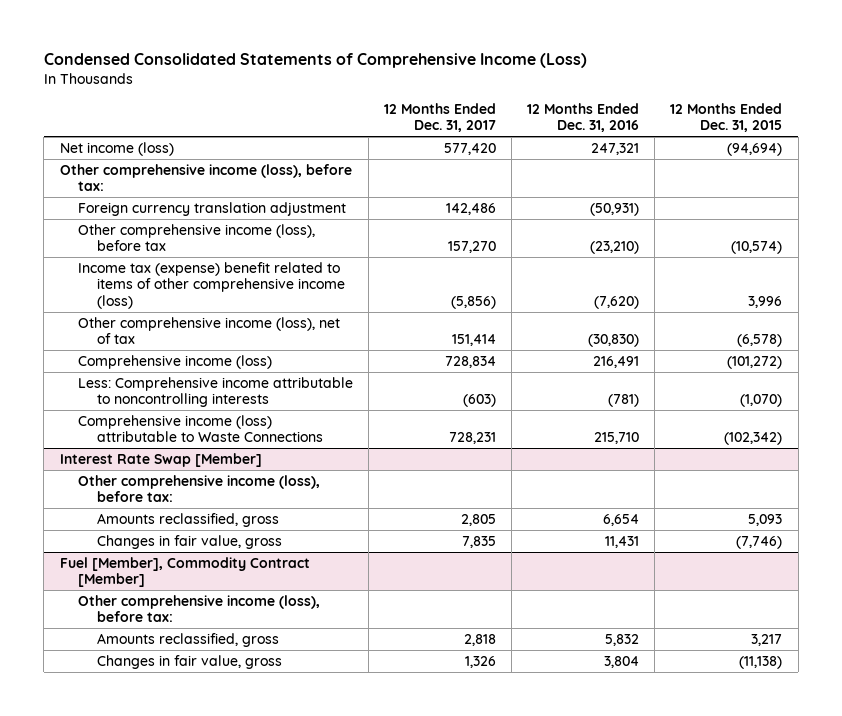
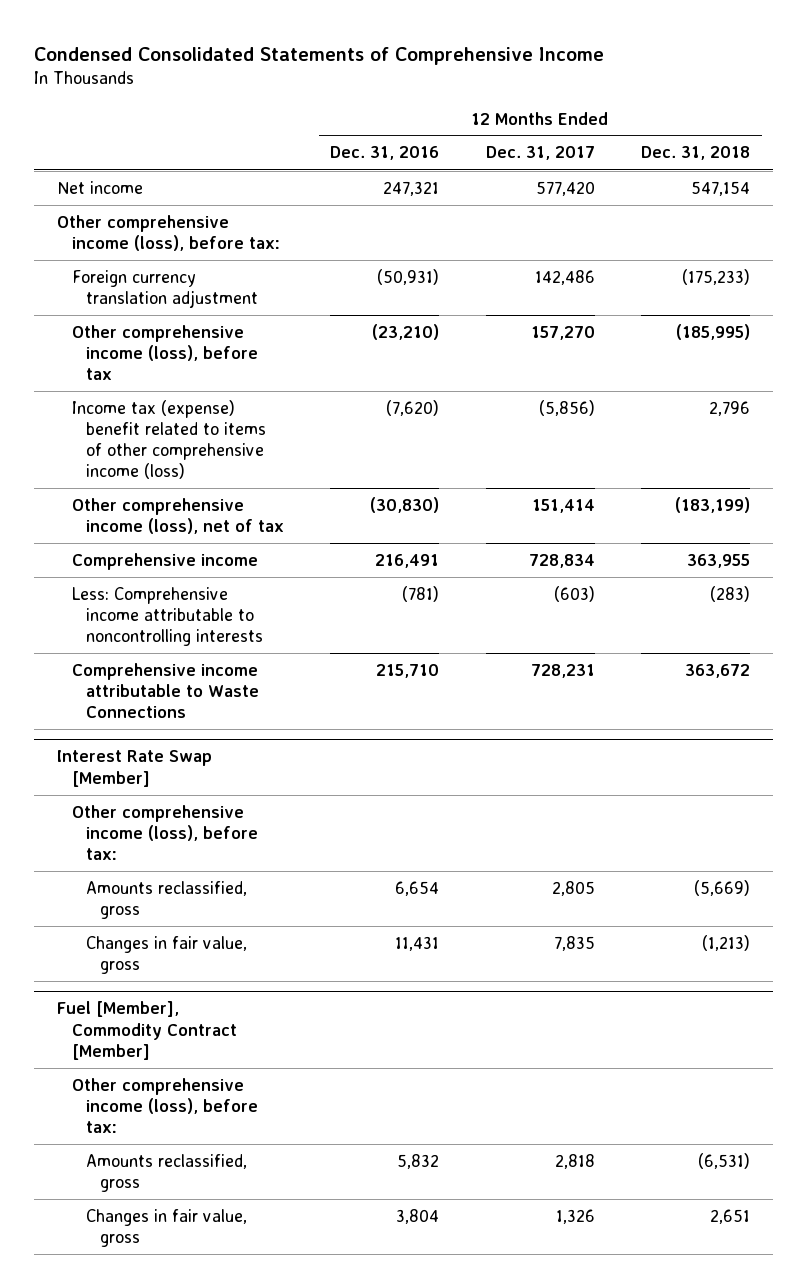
[43,53,587,69] Condensed Consolidated Statements of Comprehensive Income (Loss) -> [34,46,605,65] Condensed Consolidated Statements of Comprehensive Income
[670,102,783,133] 12 Months Ended Dec. 31, 2015 -> none
none -> [641,146,751,161] Dec. 31, 2018
[59,141,174,156] Net income (loss) -> [57,180,144,194] Net income
[78,354,273,369] Comprehensive income (loss) -> [71,552,258,570] Comprehensive income
[78,414,323,443] Comprehensive income (loss) attributable to Waste Connections -> [71,662,260,719] Comprehensive income attributable to Waste Connections

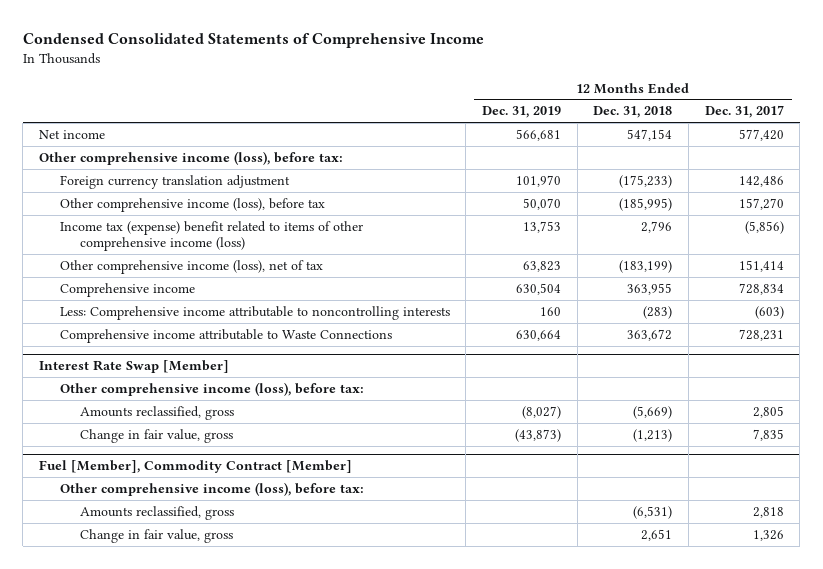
[330,146,440,161] Dec. 31, 2016 -> none
none -> [481,106,561,119] Dec. 31, 2019
[86,935,248,974] Changes in fair value, gross -> [80,428,234,443] Change in fair value, gross
[86,1208,248,1247] Changes in fair value, gross -> [80,528,234,543] Change in fair value, gross

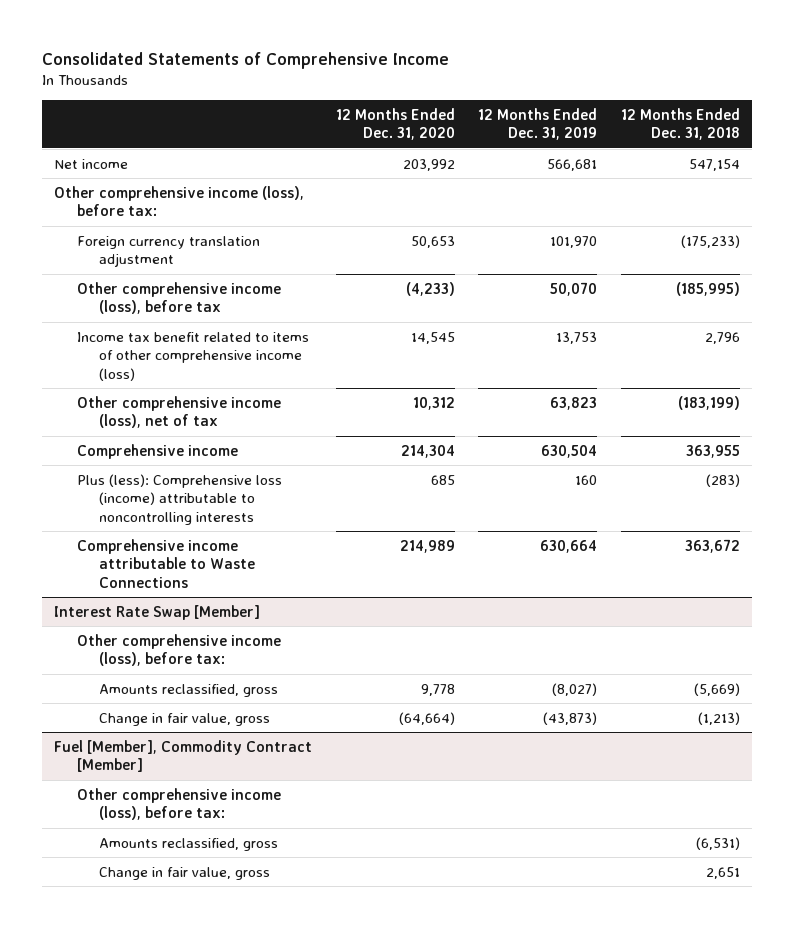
[22,33,484,49] Condensed Consolidated Statements of Comprehensive Income -> [42,52,450,70] Consolidated Statements of Comprehensive Income
[704,105,784,119] Dec. 31, 2017 -> none
none -> [335,107,455,141] 12 Months Ended Dec. 31, 2020
[59,220,363,252] Income tax (expense) benefit related to items of other comprehensive income (loss) -> [76,331,309,381] Income tax benefit related to items of other comprehensive income (loss)
[59,305,450,320] Less: Comprehensive income attributable to noncontrolling interests -> [76,473,282,525] Plus (less): Comprehensive loss (income) attributable to noncontrolling interests

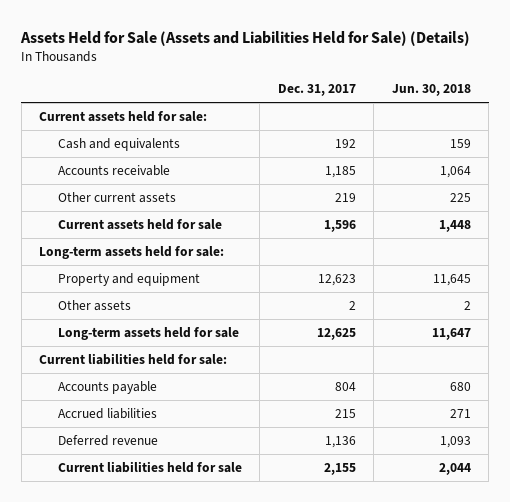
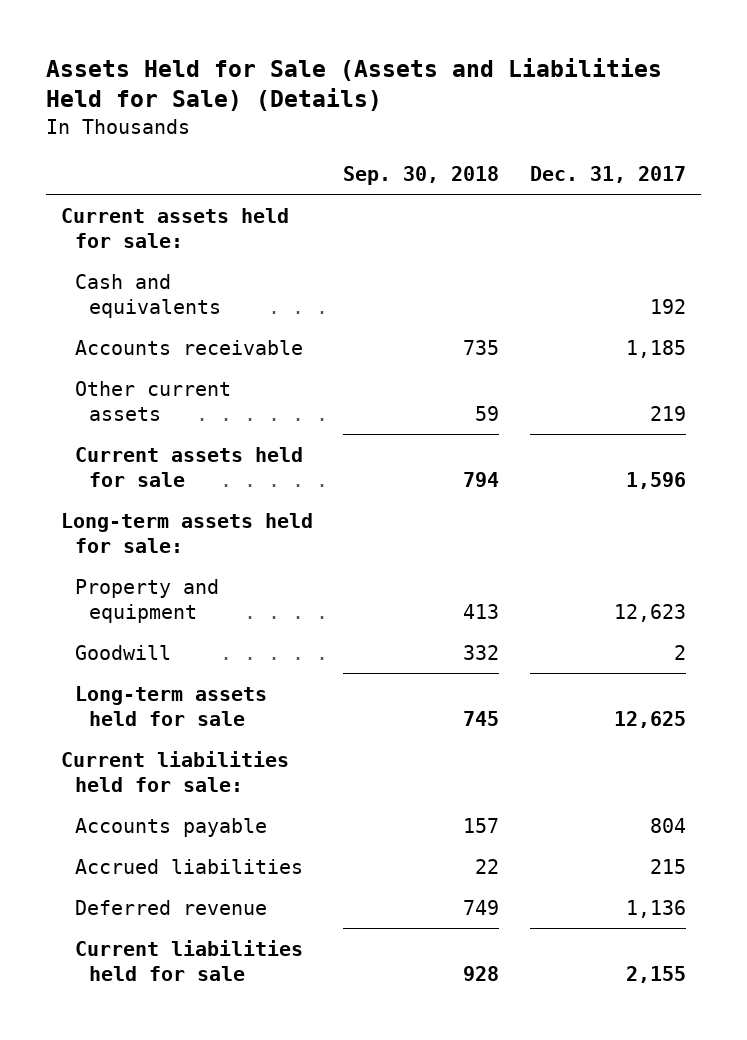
[391,83,471,96] Jun. 30, 2018 -> none
none -> [343,165,500,185] Sep. 30, 2018
[57,300,131,312] Other assets -> none
none -> [75,644,172,660] Goodwill

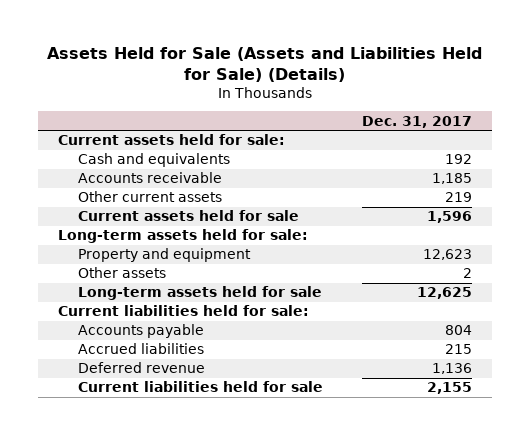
[343,165,500,185] Sep. 30, 2018 -> none
[75,644,172,660] Goodwill -> none
none -> [78,267,167,279] Other assets

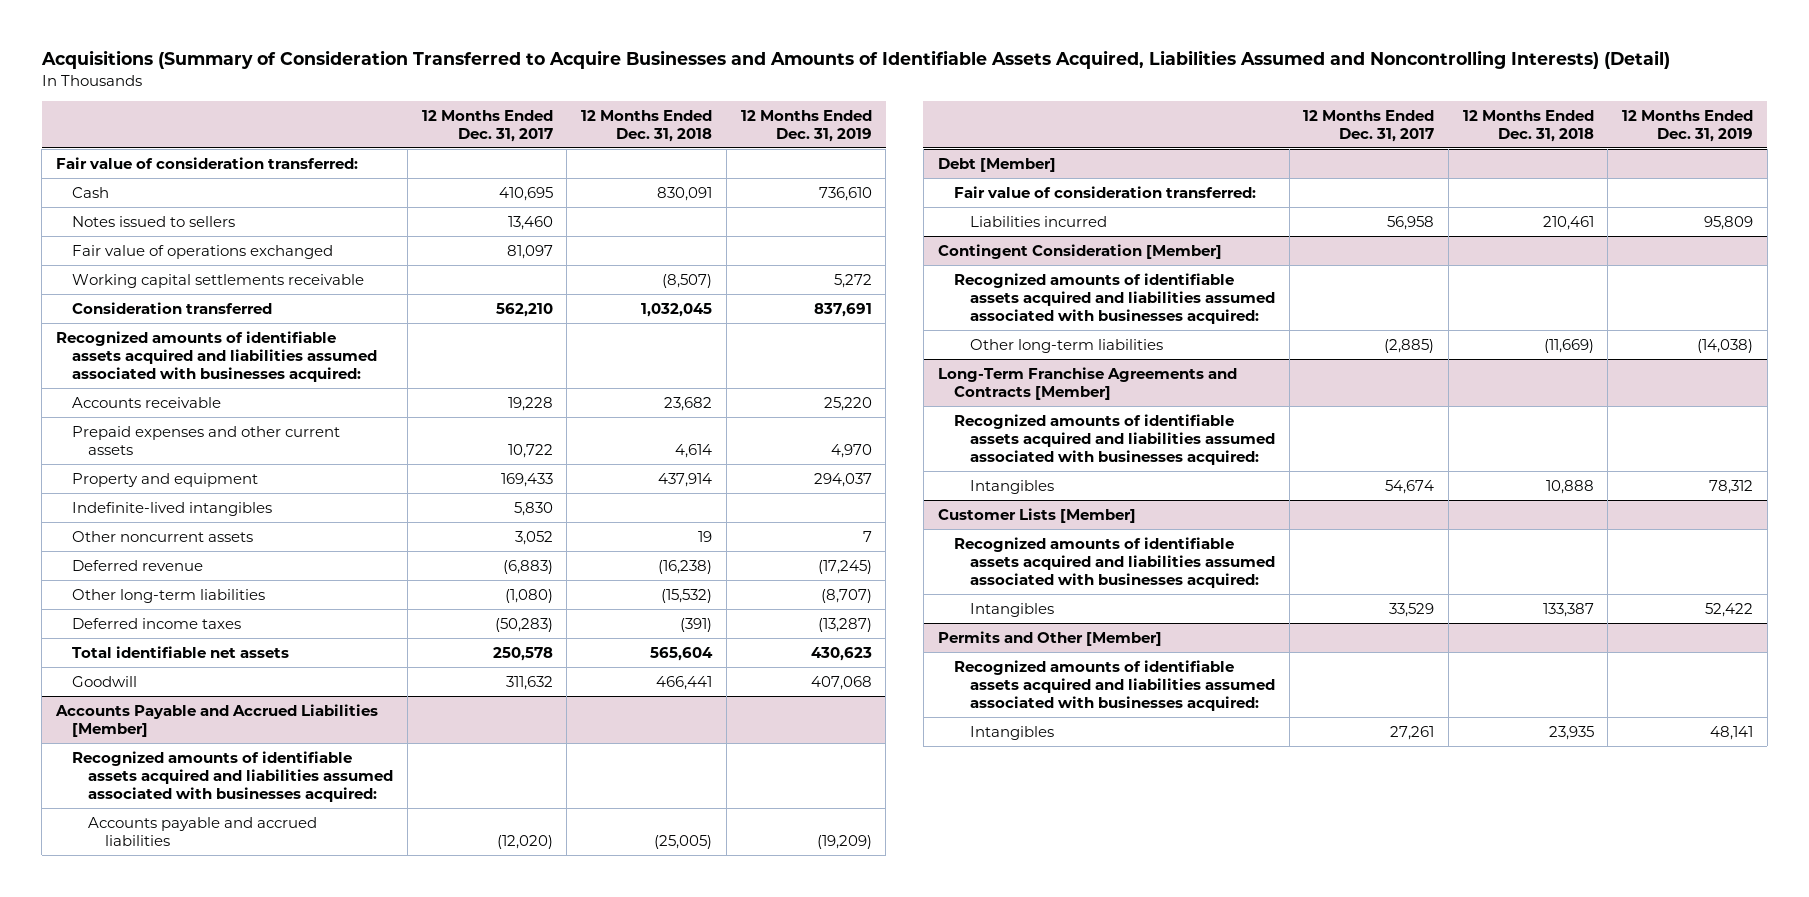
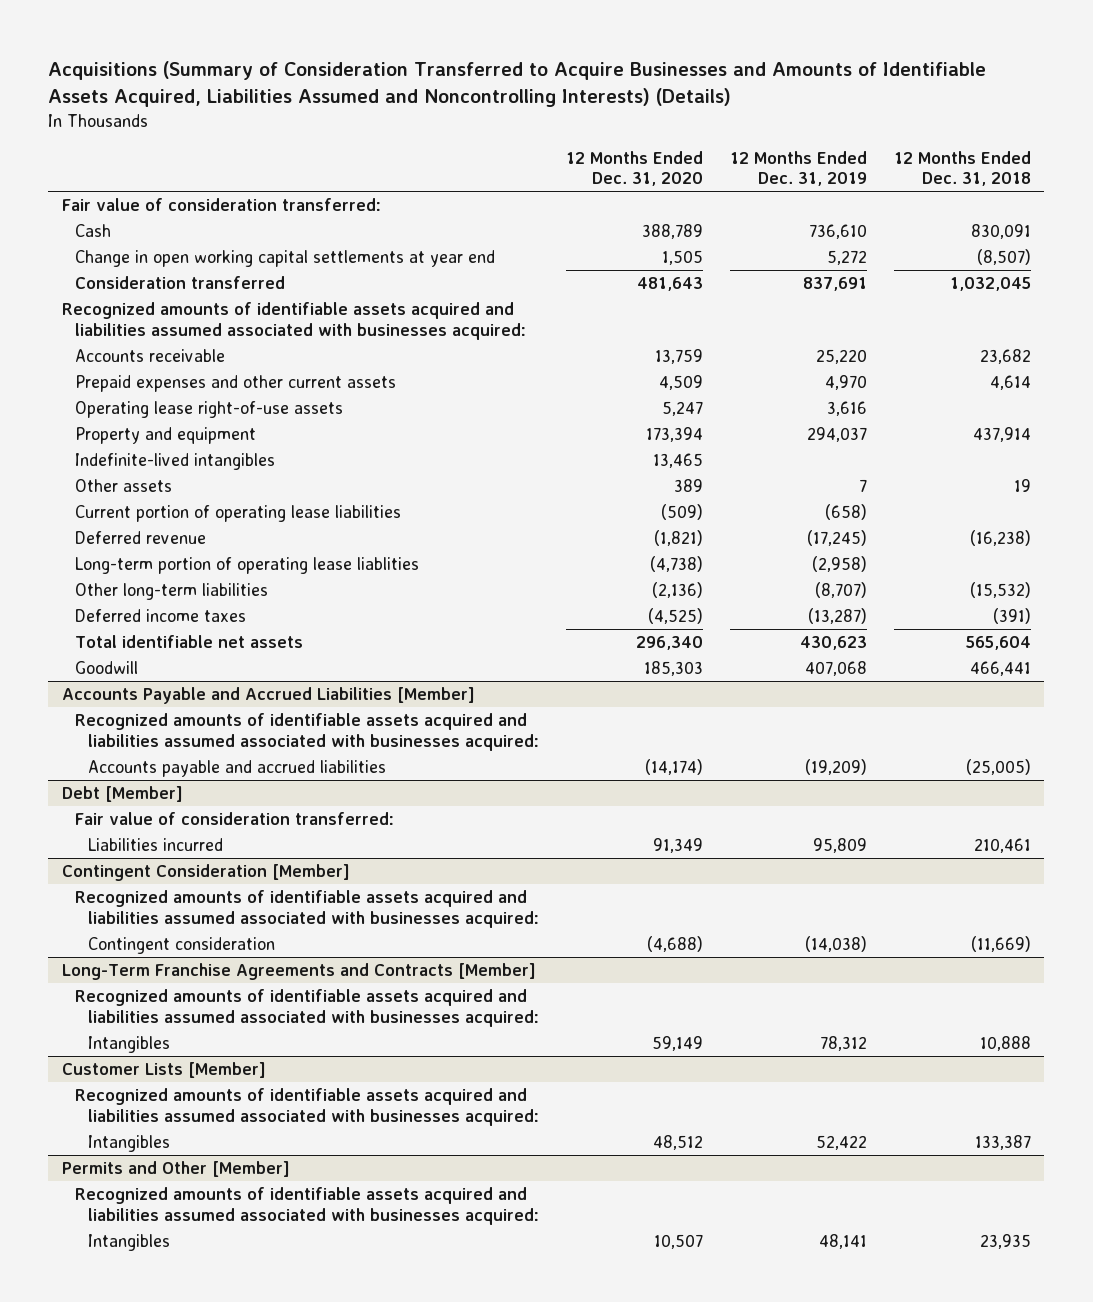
[40,50,1670,70] Acquisitions (Summary of Consideration Transferred to Acquire Businesses and Amounts of Identifiable Assets Acquired, Liabilities Assumed and Noncontrolling Interests) (Detail) -> [48,60,987,108] Acquisitions (Summary of Consideration Transferred to Acquire Businesses and Amounts of Identifiable Assets Acquired, Liabilities Assumed and Noncontrolling Interests) (Details)
[421,109,553,142] 12 Months Ended Dec. 31, 2017 -> none
none -> [565,150,703,187] 12 Months Ended Dec. 31, 2020
[72,215,236,227] Notes issued to sellers -> none
[72,244,334,259] Fair value of operations exchanged -> none
[72,273,365,288] Working capital settlements receivable -> [74,250,495,268] Change in open working capital settlements at year end
none -> [74,401,343,419] Operating lease right-of-use assets
[72,530,254,542] Other noncurrent assets -> [74,479,172,493] Other assets
none -> [74,505,401,523] Current portion of operating lease liabilities
none -> [74,557,419,575] Long-term portion of operating lease liablities
[969,338,1163,353] Other long-term liabilities -> [87,937,275,955] Contingent consideration

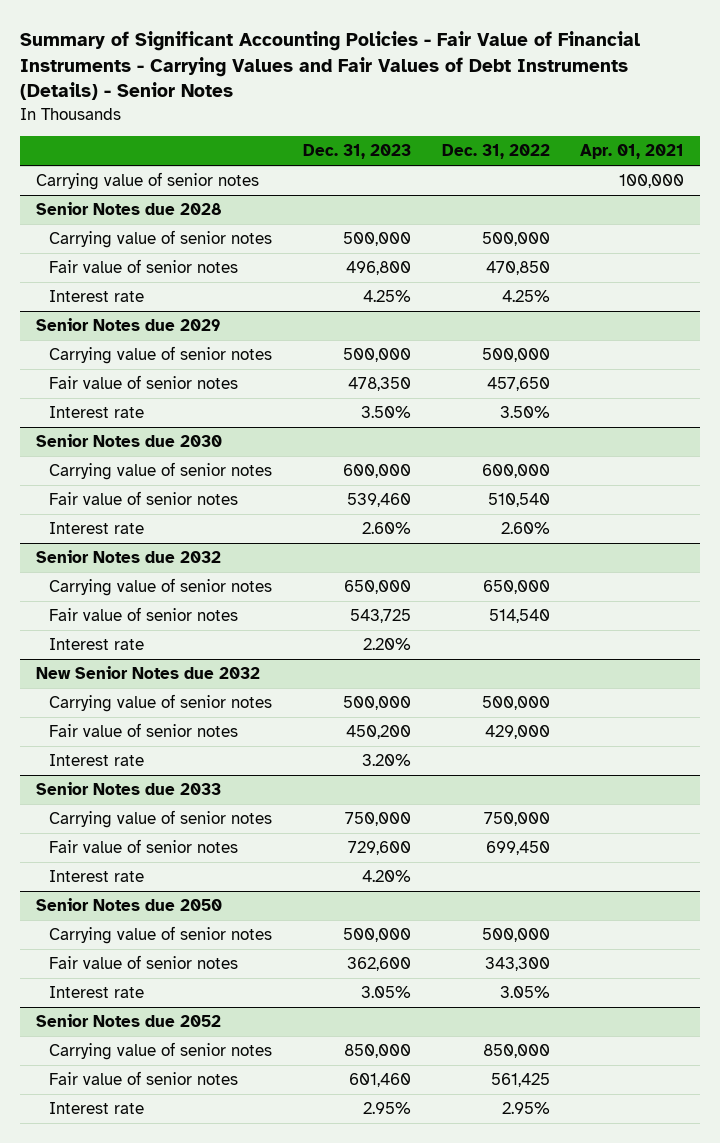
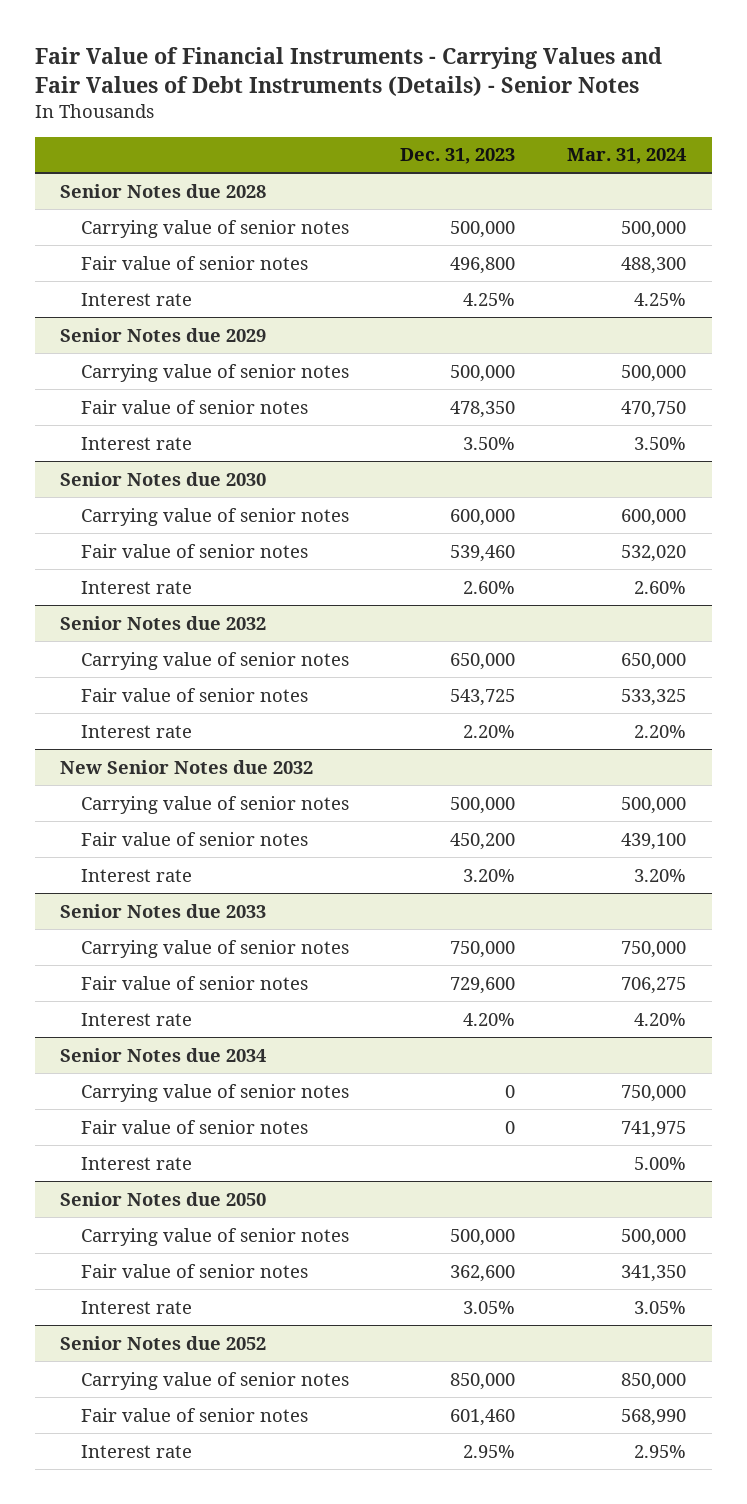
[20,30,641,101] Summary of Significant Accounting Policies - Fair Value of Financial Instruments - Carrying Values and Fair Values of Debt Instruments (Details) - Senior Notes -> [34,46,662,96] Fair Value of Financial Instruments - Carrying Values and Fair Values of Debt Instruments (Details) - Senior Notes
[441,144,550,160] Dec. 31, 2022 -> none
[580,144,685,160] Apr. 01, 2021 -> none
none -> [567,148,687,165] Mar. 31, 2024
[35,172,259,191] Carrying value of senior notes -> none
none -> [60,1047,267,1062] Senior Notes due 2034
none -> [80,1083,349,1102] Carrying value of senior notes
none -> [80,1119,308,1134] Fair value of senior notes
none -> [80,1156,192,1170] Interest rate

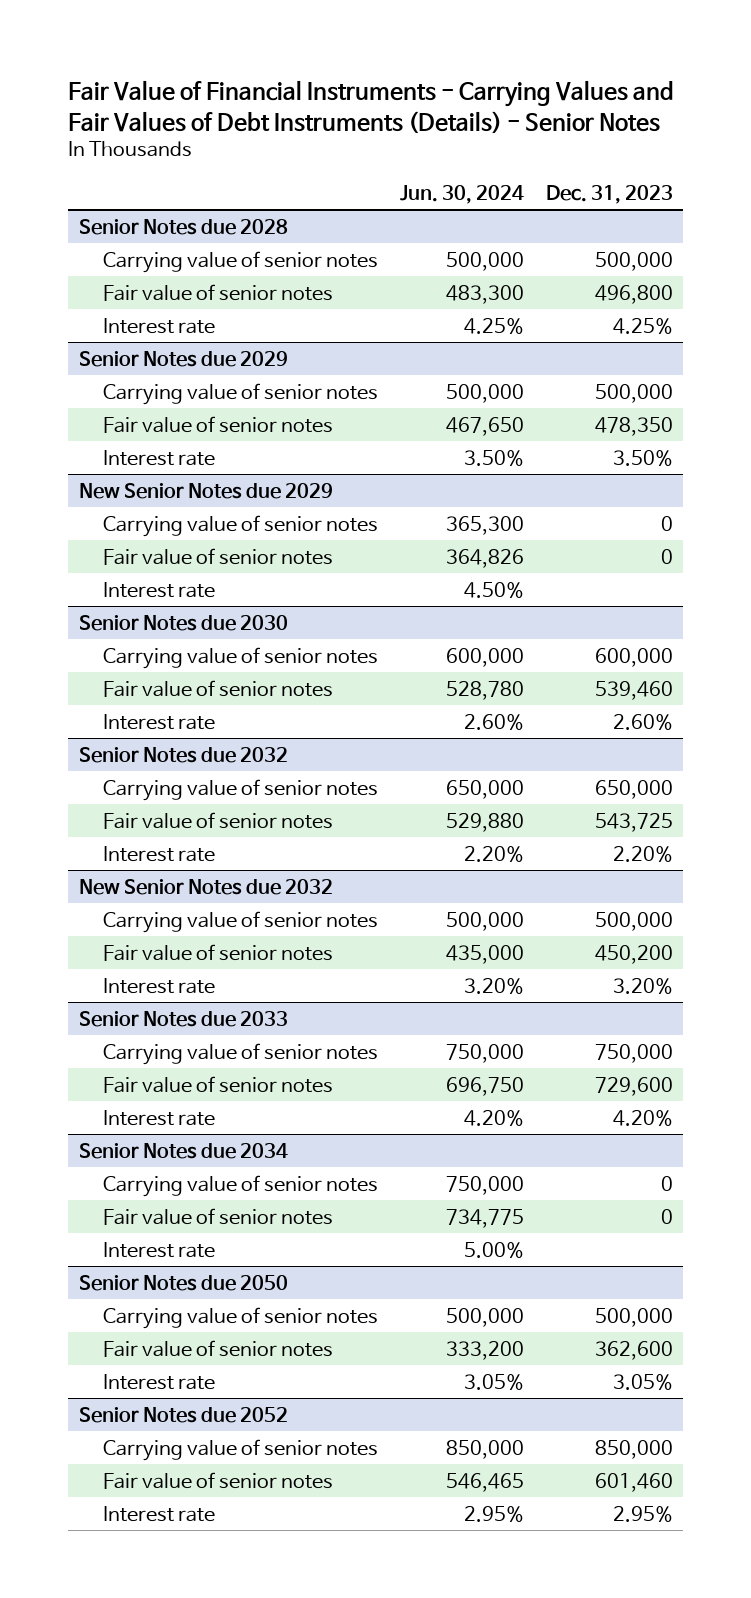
[567,148,687,165] Mar. 31, 2024 -> none
none -> [399,185,524,205] Jun. 30, 2024
none -> [78,482,333,499] New Senior Notes due 2029
none -> [103,514,379,537] Carrying value of senior notes
none -> [103,547,334,565] Fair value of senior notes
none -> [103,581,216,598] Interest rate

